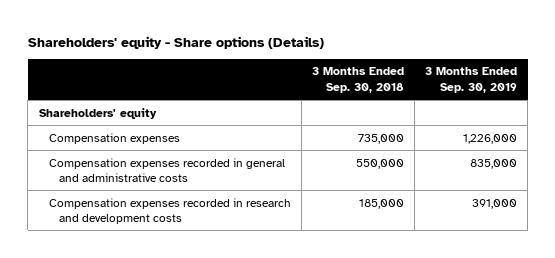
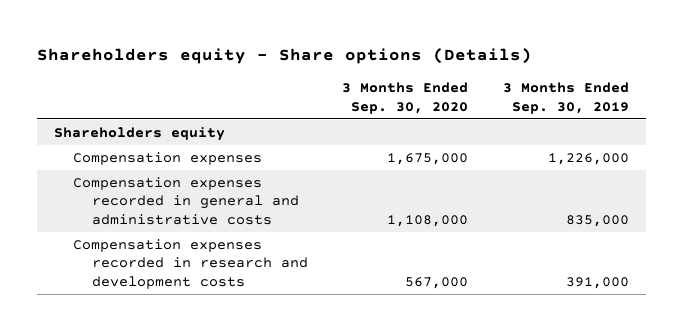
[27,35,324,49] Shareholders' equity - Share options (Details) -> [37,48,533,65] Shareholders equity - Share options (Details)
[311,67,404,93] 3 Months Ended Sep. 30, 2018 -> none
none -> [342,82,469,114] 3 Months Ended Sep. 30, 2020
[38,107,157,119] Shareholders' equity -> [54,126,226,141] Shareholders equity

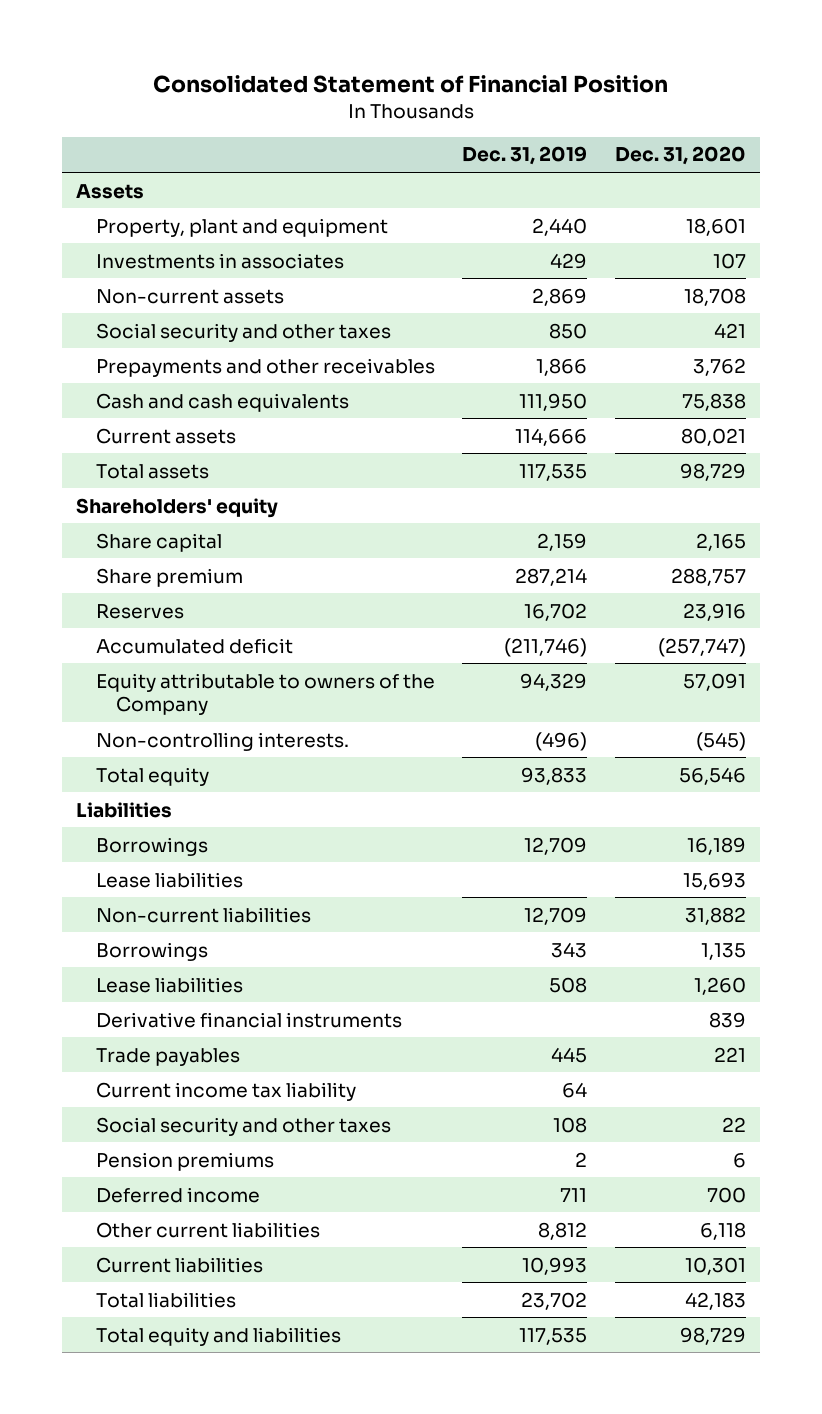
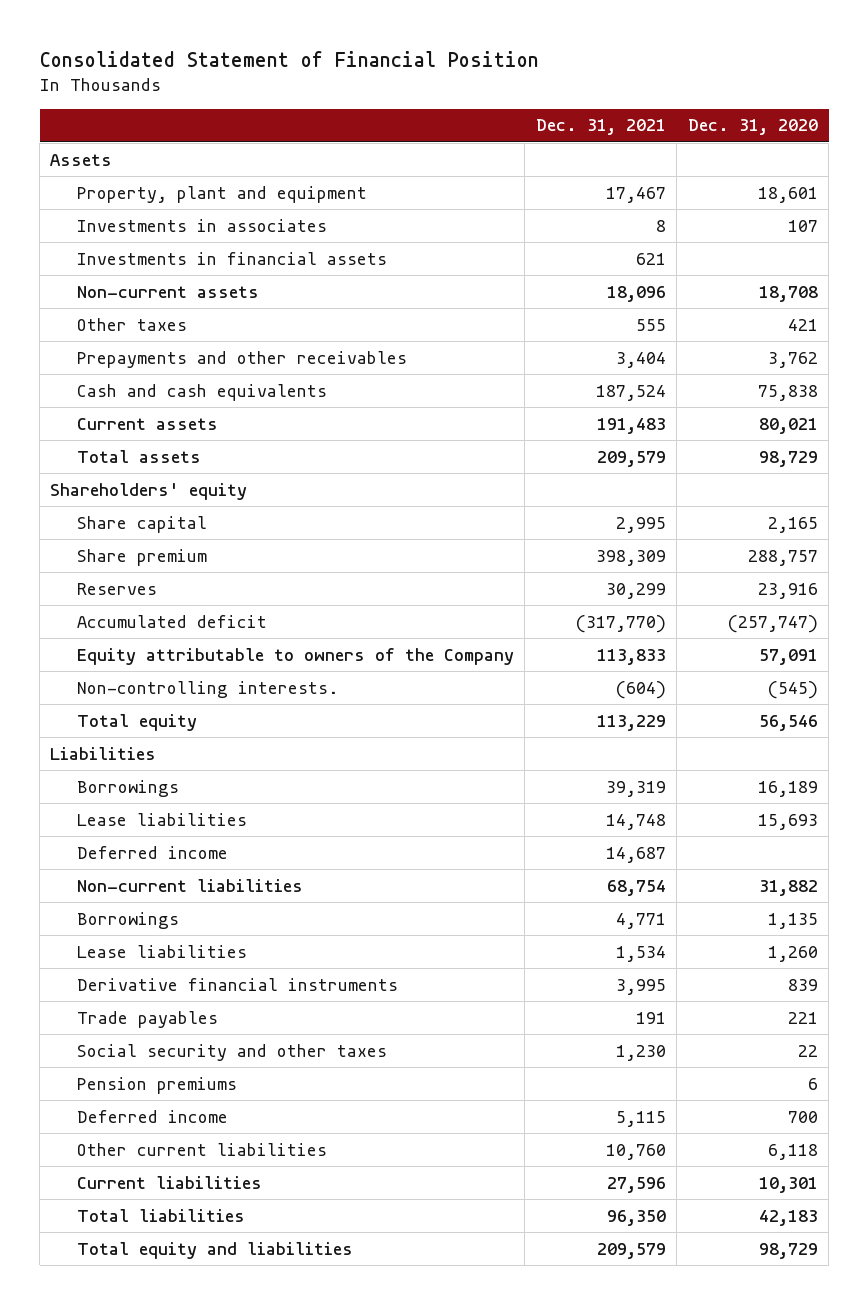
[462,146,588,166] Dec. 31, 2019 -> none
none -> [535,119,666,136] Dec. 31, 2021
none -> [76,251,387,265] Investments in financial assets
[95,322,391,342] Social security and other taxes -> [76,317,187,331] Other taxes
none -> [76,845,228,859] Deferred income
[95,1081,356,1101] Current income tax liability -> none

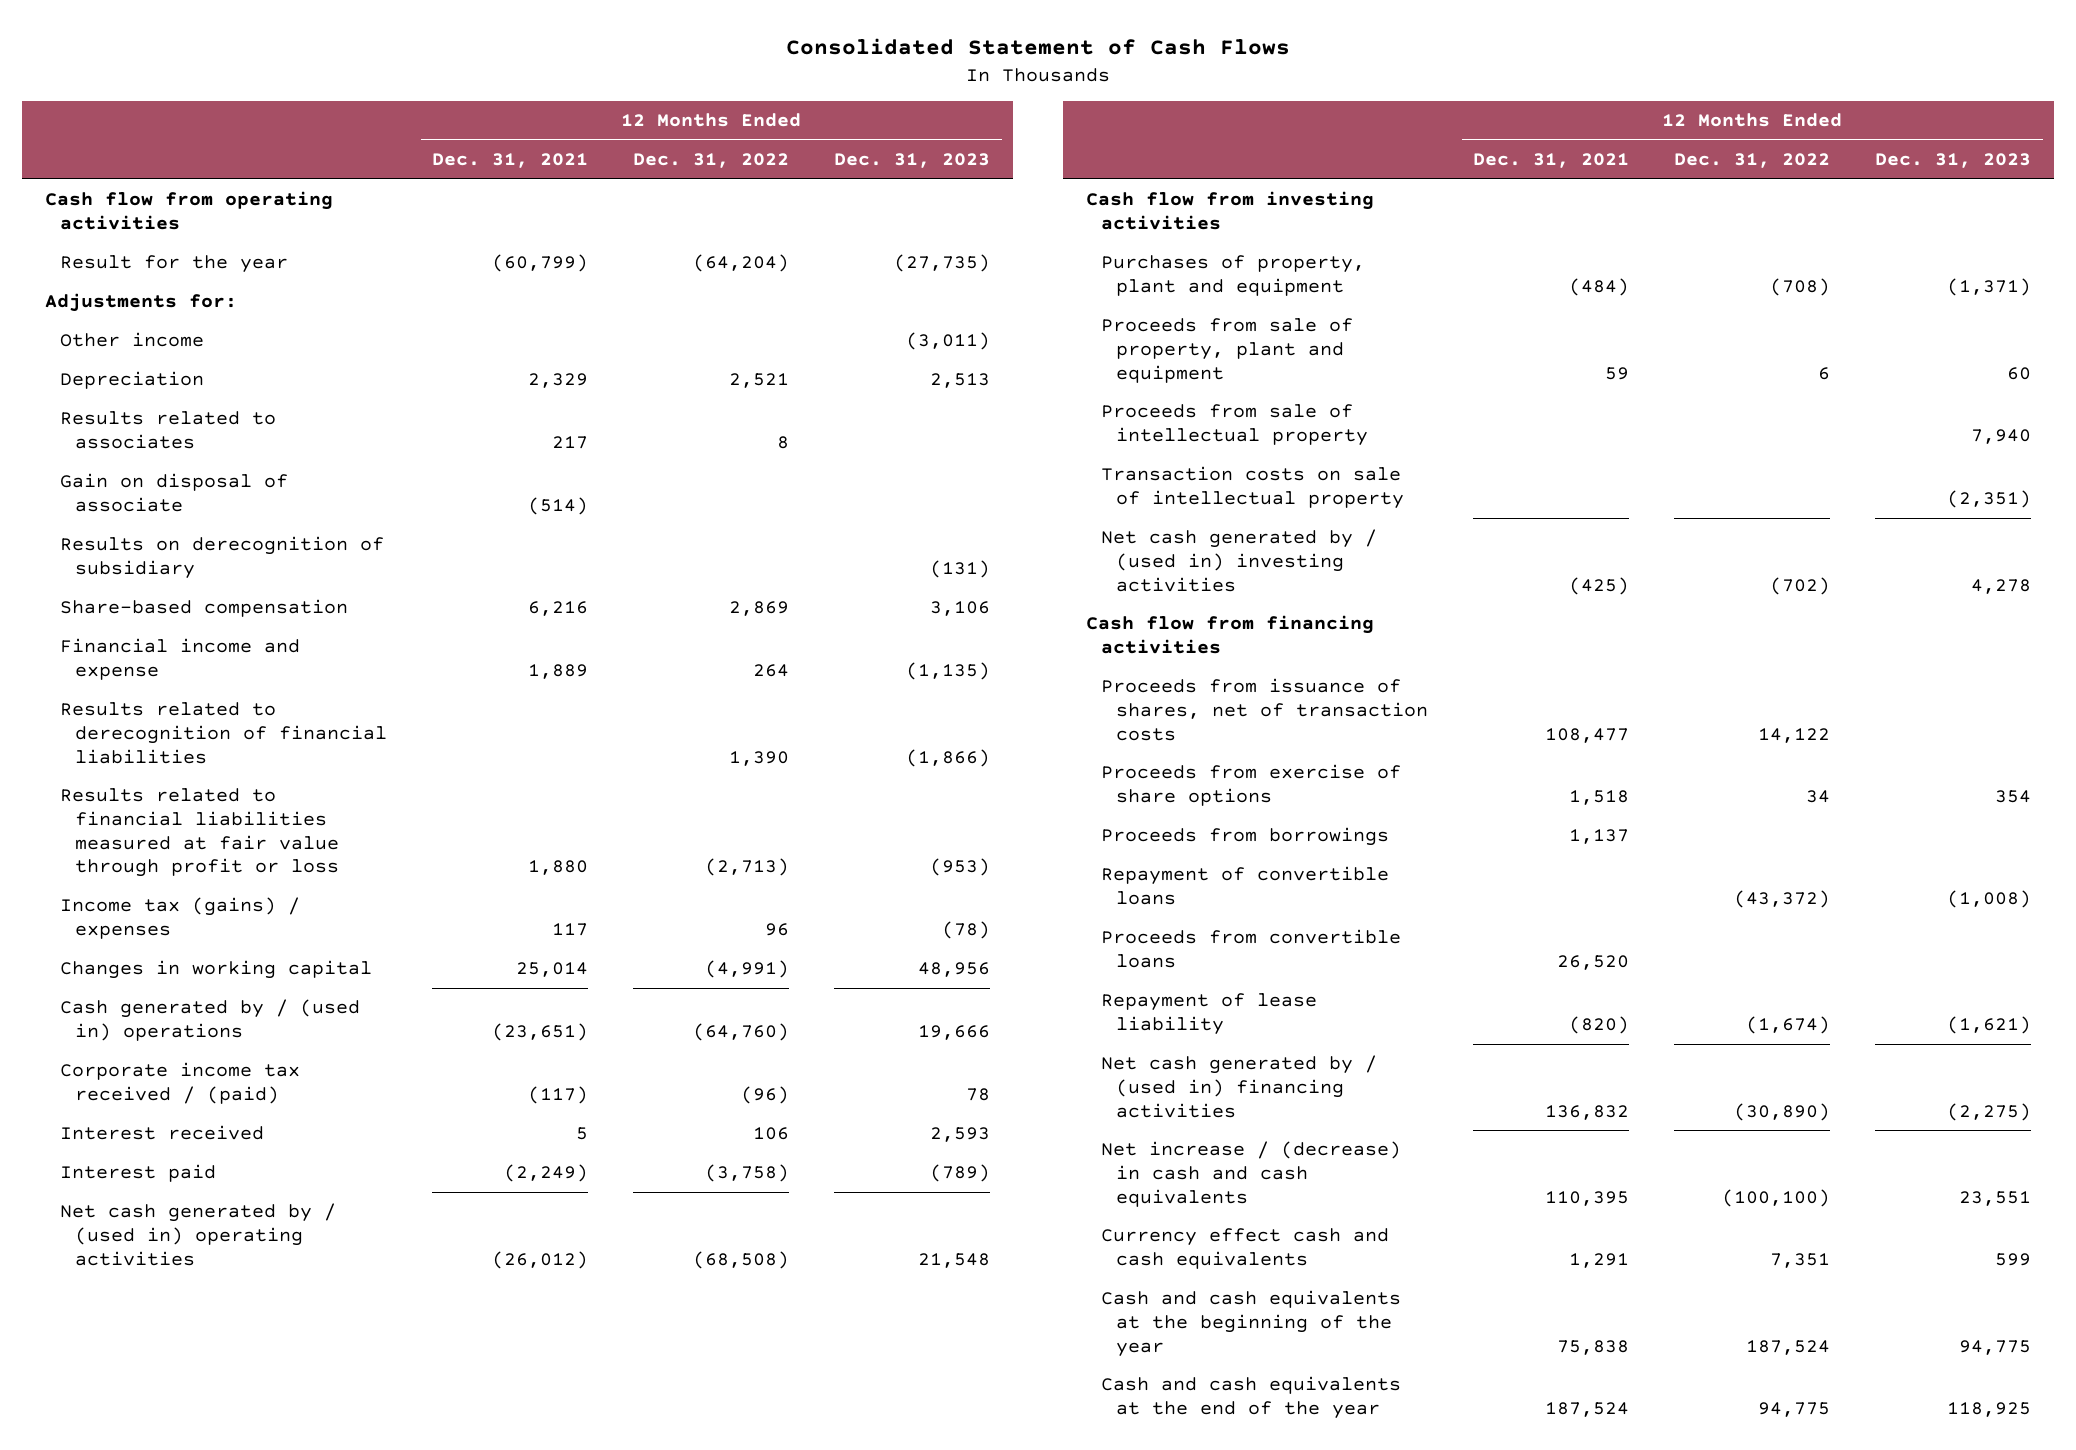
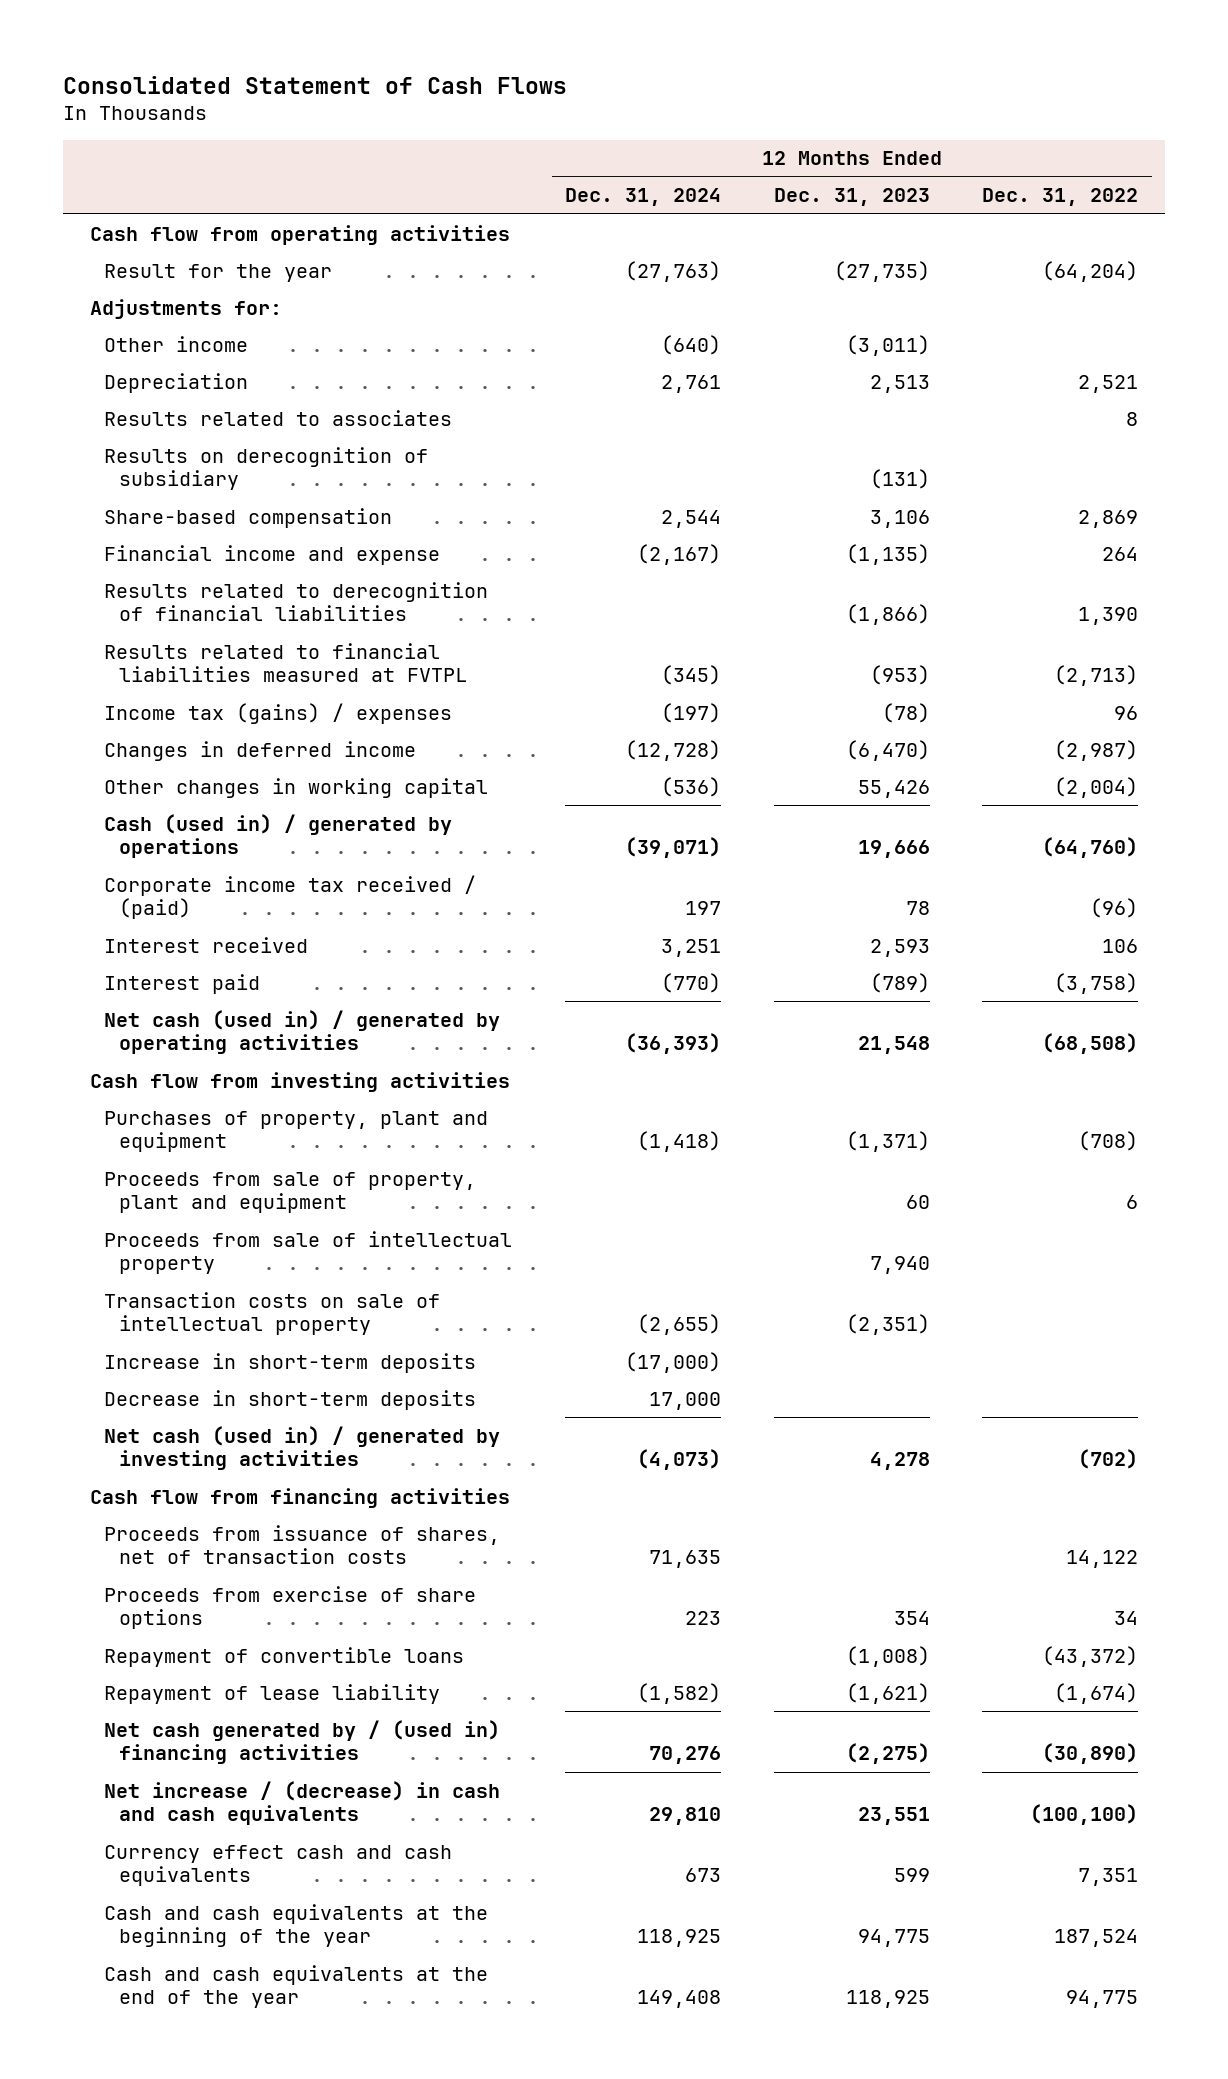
[432,153,589,169] Dec. 31, 2021 -> none
none -> [565,188,722,207] Dec. 31, 2024
[60,473,289,513] Gain on disposal of associate -> none
[60,788,340,878] Results related to financial liabilities measured at fair value through profit or loss -> [104,642,467,683] Results related to financial liabilities measured at FVTPL
none -> [104,740,417,761] Changes in deferred income
[60,960,373,980] Changes in working capital -> [104,777,489,798] Other changes in working capital
[705,960,790,979] (4,991) -> [1054,776,1139,798] (2,004)
[918,962,991,978] 48,956 -> [857,779,930,798] 55,426
[60,999,361,1042] Cash generated by / (used in) operations -> [104,813,453,859] Cash (used in) / generated by operations
[60,1203,337,1266] Net cash generated by / (used in) operating activities -> [104,1009,501,1055] Net cash (used in) / generated by operating activities
none -> [104,1352,477,1373] Increase in short-term deposits
none -> [104,1389,477,1410] Decrease in short-term deposits
[1100,529,1377,592] Net cash generated by / (used in) investing activities -> [104,1425,501,1471] Net cash (used in) / generated by investing activities
[1100,827,1389,847] Proceeds from borrowings -> none
[1100,929,1401,969] Proceeds from convertible loans -> none

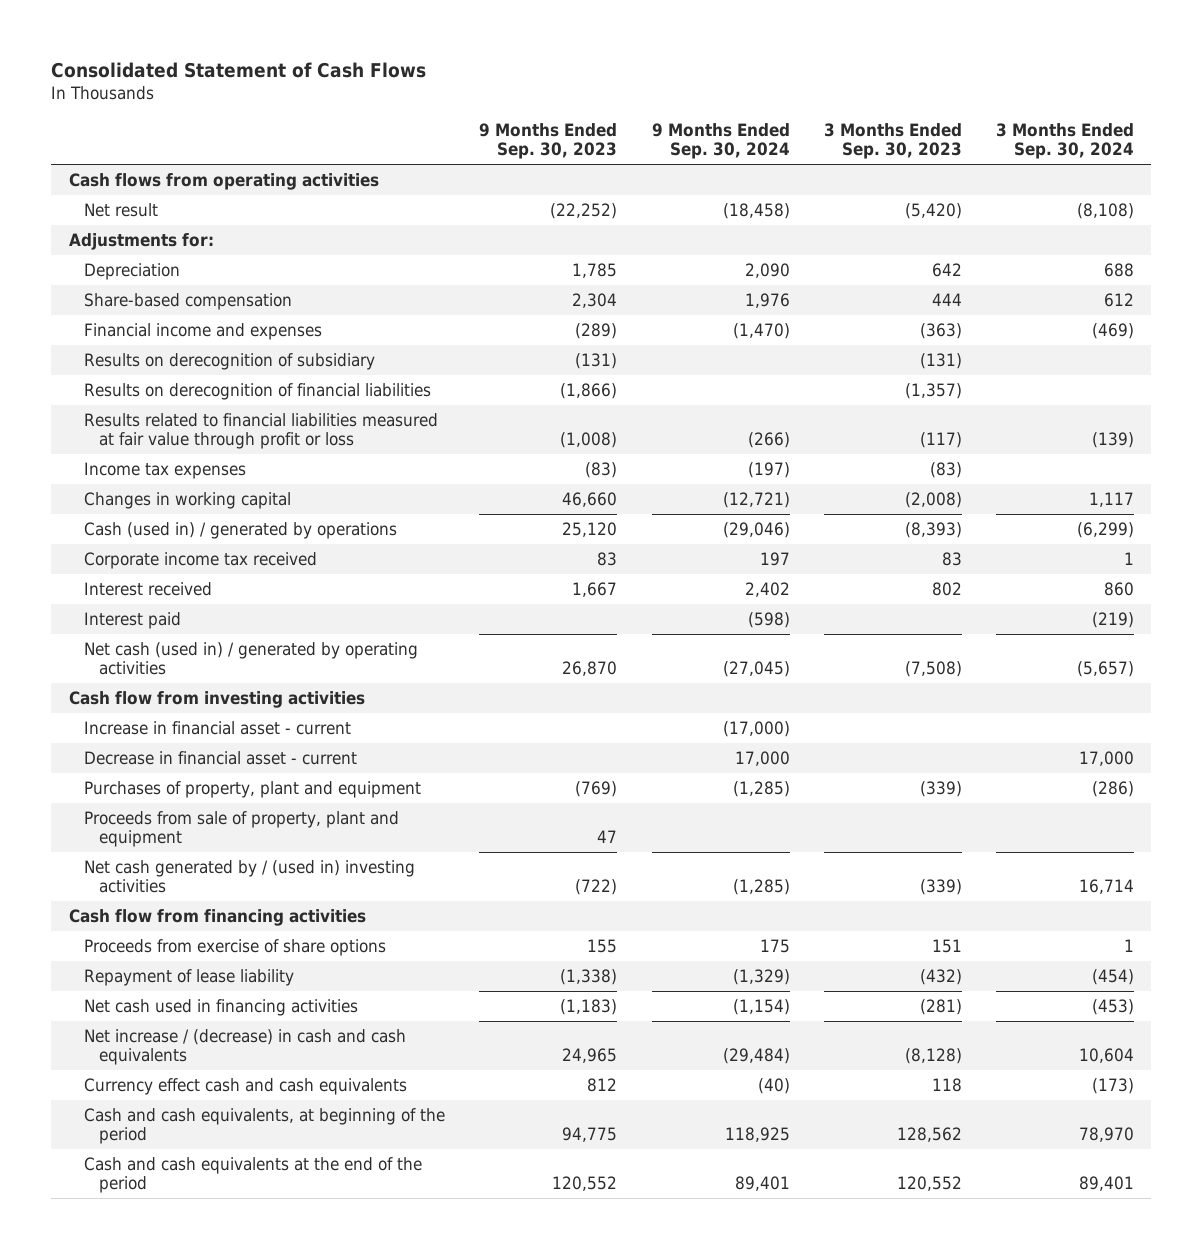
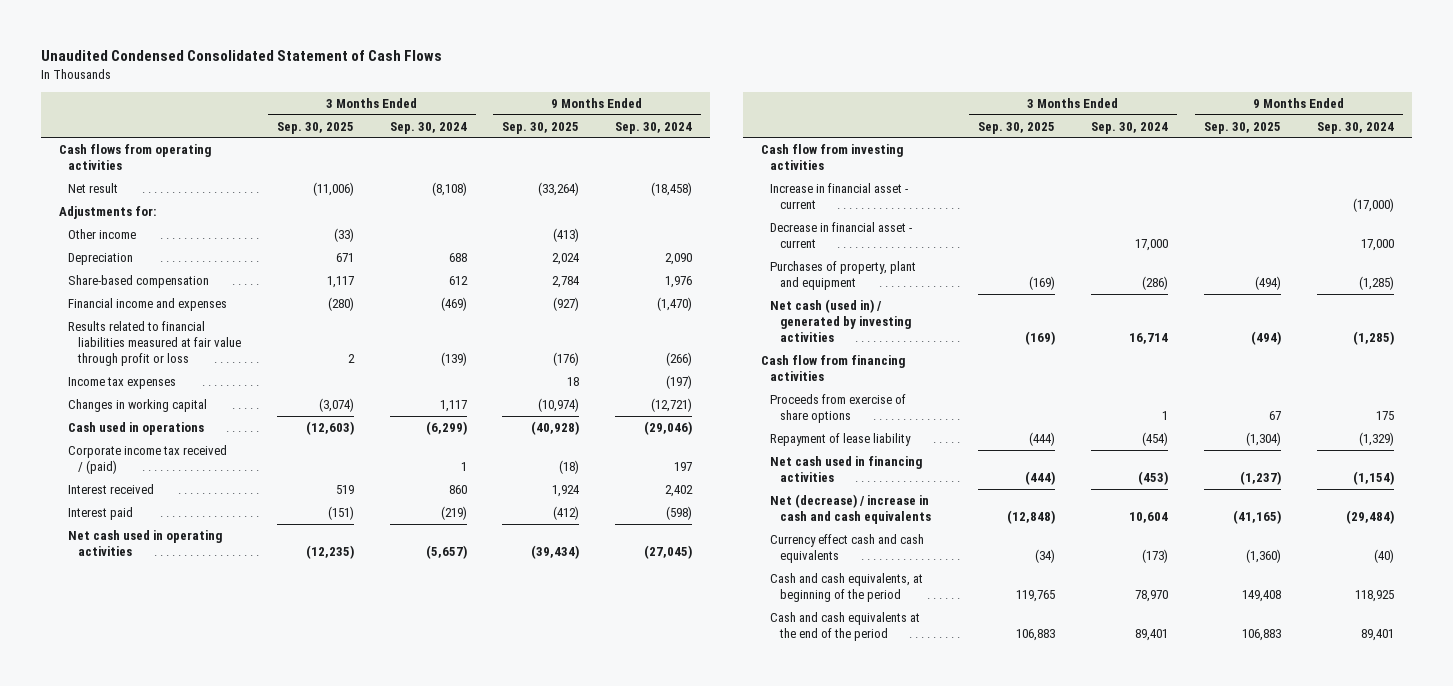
[51,61,427,78] Consolidated Statement of Cash Flows -> [41,50,443,62] Unaudited Condensed Consolidated Statement of Cash Flows
[479,122,618,160] 9 Months Ended Sep. 30, 2023 -> none
[823,122,962,160] 3 Months Ended Sep. 30, 2023 -> none
none -> [276,121,354,134] Sep. 30, 2025
none -> [502,121,580,134] Sep. 30, 2025
none -> [68,228,137,239] Other income
[84,353,376,371] Results on derecognition of subsidiary -> none
[84,383,432,401] Results on derecognition of financial liabilities -> none
[84,522,398,540] Cash (used in) / generated by operations -> [68,421,205,435] Cash used in operations
[84,552,318,570] Corporate income tax received -> [68,444,228,474] Corporate income tax received / (paid)
[84,642,419,676] Net cash (used in) / generated by operating activities -> [68,529,223,556] Net cash used in operating activities
[84,811,400,848] Proceeds from sale of property, plant and equipment -> none
[84,860,416,894] Net cash generated by / (used in) investing activities -> [770,298,911,343] Net cash (used in) / generated by investing activities
[84,1029,407,1066] Net increase / (decrease) in cash and cash equivalents -> [770,493,931,524] Net (decrease) / increase in cash and cash equivalents

